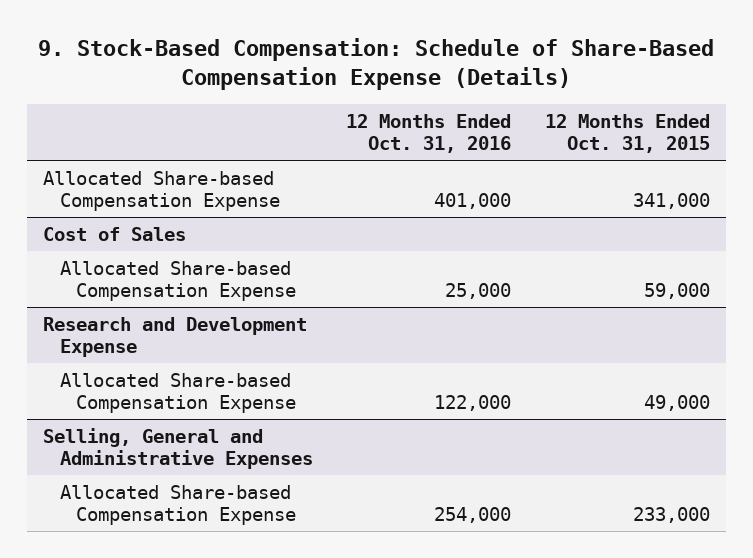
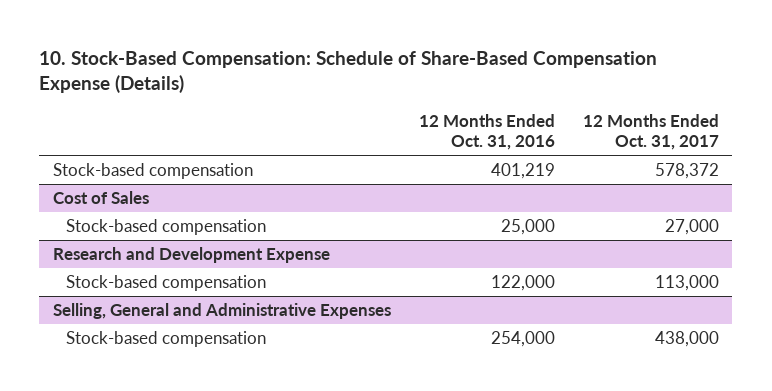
[38,37,715,91] 9. Stock-Based Compensation: Schedule of Share-Based Compensation Expense (Details) -> [39,50,658,94] 10. Stock-Based Compensation: Schedule of Share-Based Compensation Expense (Details)
[544,113,710,154] 12 Months Ended Oct. 31, 2015 -> none
none -> [582,113,719,151] 12 Months Ended Oct. 31, 2017
[43,170,280,212] Allocated Share-based Compensation Expense -> [53,163,254,180] Stock-based compensation
[434,193,512,210] 401,000 -> [490,163,555,180] 401,219
[59,260,297,302] Allocated Share-based Compensation Expense -> [66,219,267,236] Stock-based compensation
[59,372,297,414] Allocated Share-based Compensation Expense -> [66,275,267,292] Stock-based compensation
[59,484,297,526] Allocated Share-based Compensation Expense -> [66,331,267,348] Stock-based compensation

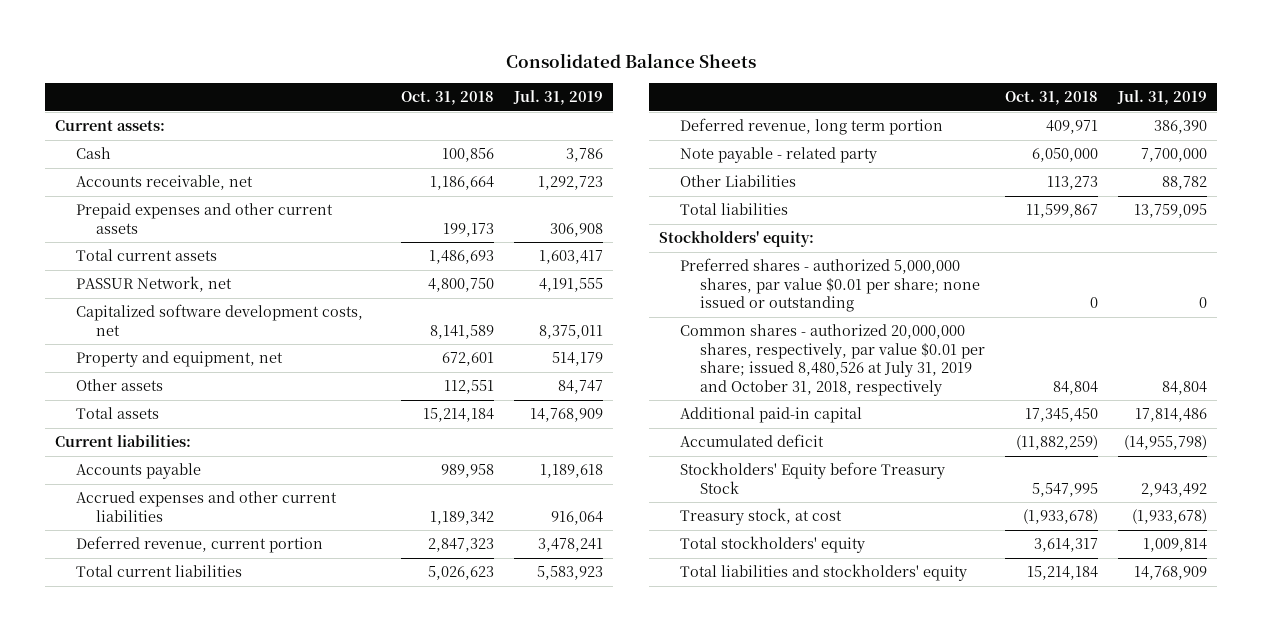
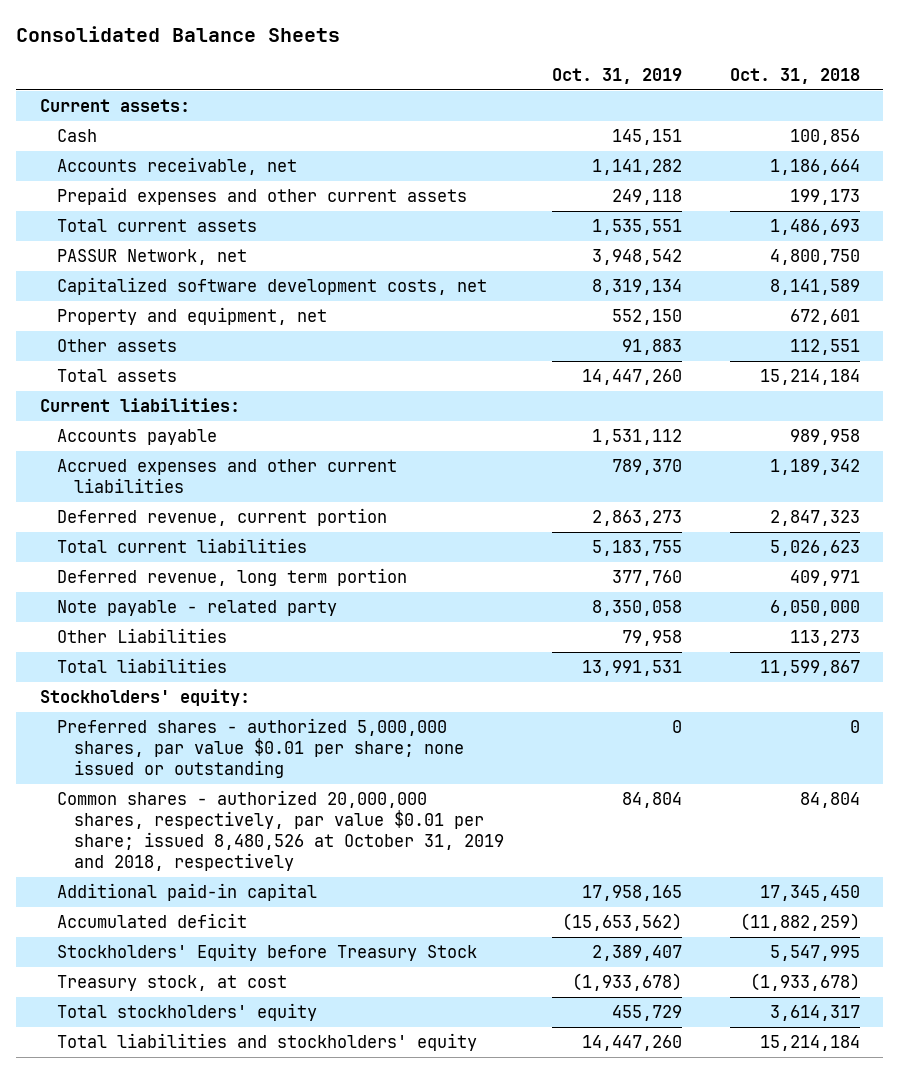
[512,89,603,105] Jul. 31, 2019 -> none
none -> [551,67,682,84] Oct. 31, 2019
[679,324,986,396] Common shares - authorized 20,000,000 shares, respectively, par value $0.01 per share; issued 8,480,526 at July 31, 2019 and October 31, 2018, respectively -> [56,790,504,871] Common shares - authorized 20,000,000 shares, respectively, par value $0.01 per share; issued 8,480,526 at October 31, 2019 and 2018, respectively

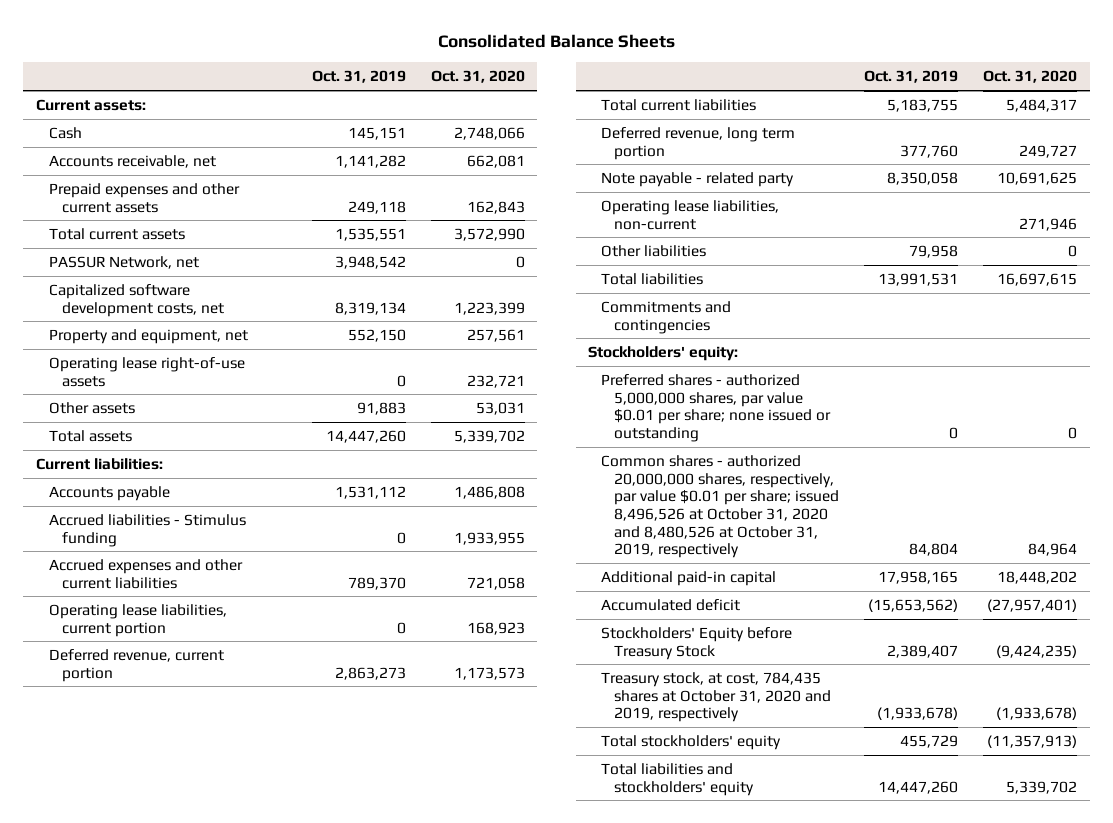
[729,67,860,84] Oct. 31, 2018 -> none
none -> [430,70,525,84] Oct. 31, 2020
none -> [48,356,245,387] Operating lease right-of-use assets
none -> [48,513,246,547] Accrued liabilities - Stimulus funding
none -> [48,603,227,637] Operating lease liabilities, current portion
none -> [601,199,780,230] Operating lease liabilities, non-current
[56,628,227,644] Other Liabilities -> [601,244,707,257] Other liabilities
none -> [601,300,732,334] Commitments and contingencies
[56,790,504,871] Common shares - authorized 20,000,000 shares, respectively, par value $0.01 per share; issued 8,480,526 at October 31, 2019 and 2018, respectively -> [601,454,840,559] Common shares - authorized 20,000,000 shares, respectively, par value $0.01 per share; issued 8,496,526 at October 31, 2020 and 8,480,526 at October 31, 2019, respectively
[56,975,287,992] Treasury stock, at cost -> [601,671,832,723] Treasury stock, at cost, 784,435 shares at October 31, 2020 and 2019, respectively

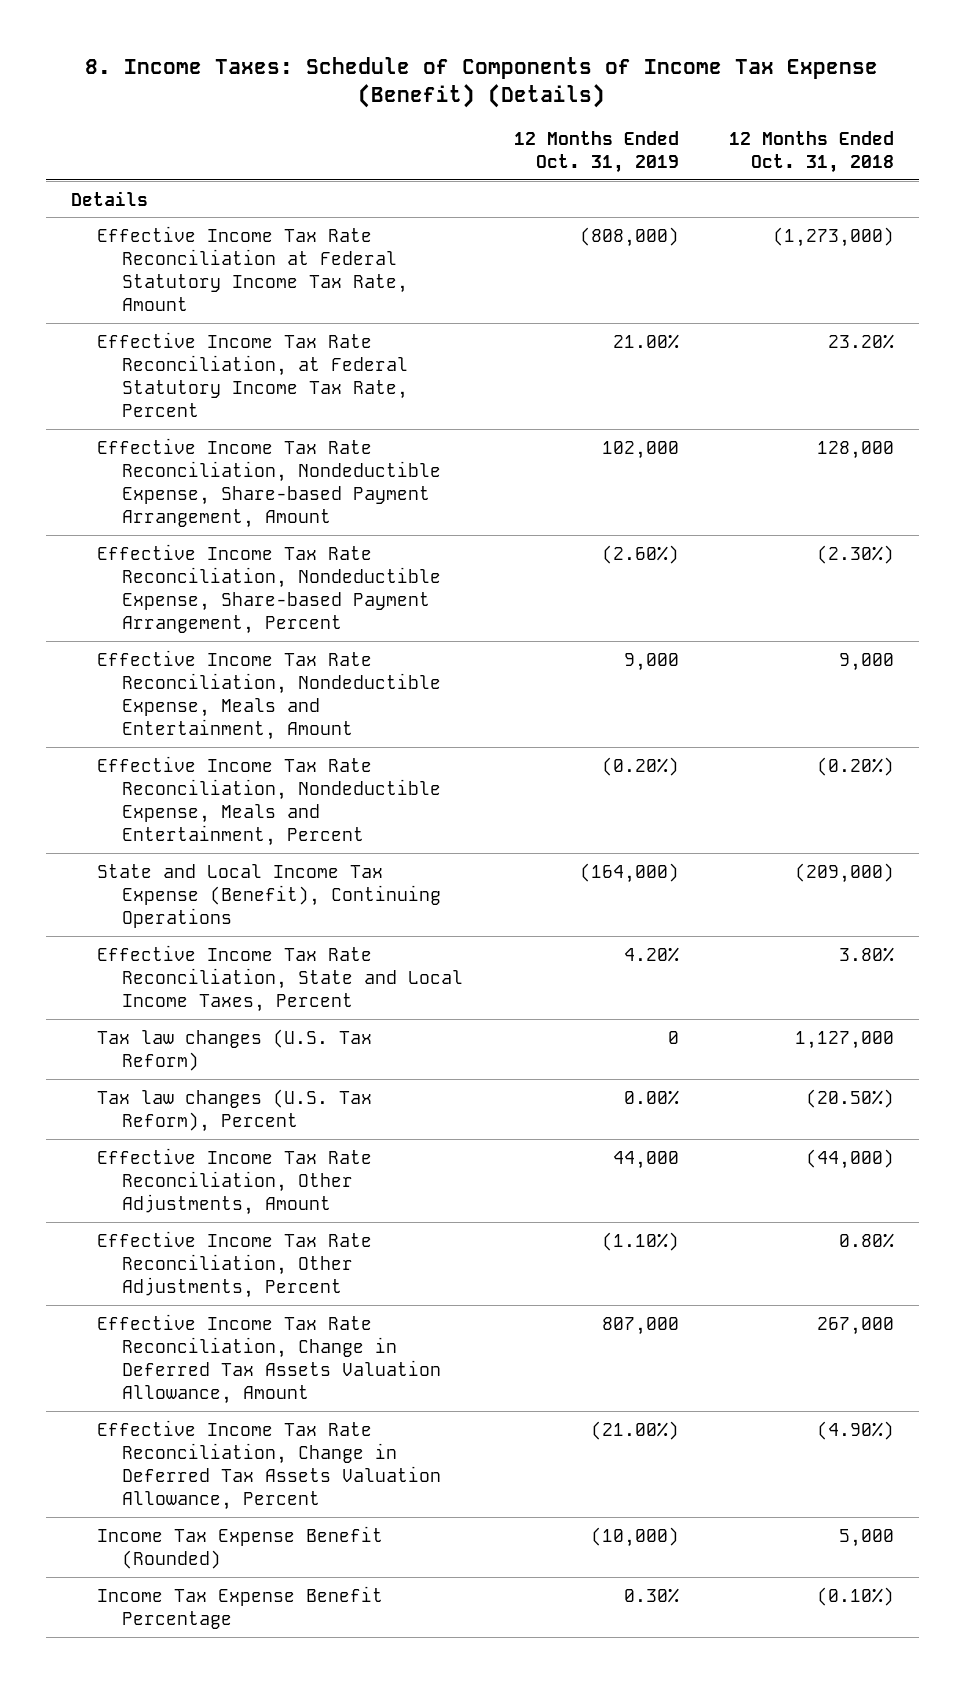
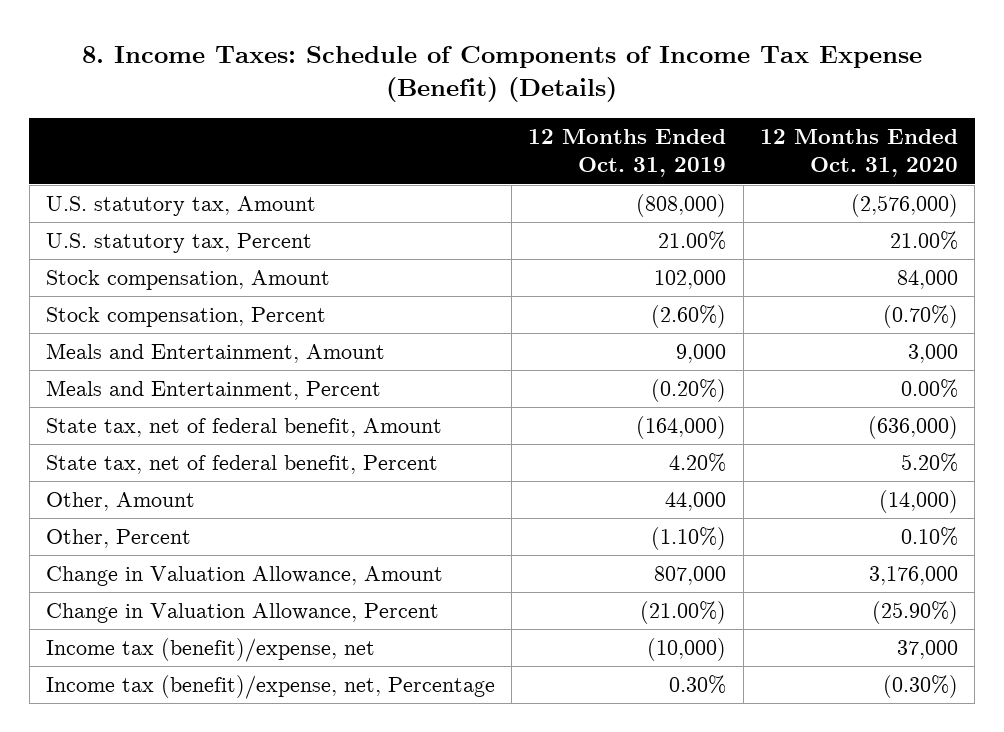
[729,130,895,174] 12 Months Ended Oct. 31, 2018 -> none
none -> [759,129,958,178] 12 Months Ended Oct. 31, 2020
[70,190,148,206] Details -> none
[96,1028,372,1071] Tax law changes (U.S. Tax Reform) -> none
[96,1088,372,1132] Tax law changes (U.S. Tax Reform), Percent -> none
[96,225,409,312] Effective Income Tax Rate Reconciliation at Federal Statutory Income Tax Rate, Amount -> [45,196,316,217] U.S. statutory tax, Amount
[96,331,409,418] Effective Income Tax Rate Reconciliation, at Federal Statutory Income Tax Rate, Percent -> [45,233,312,254] U.S. statutory tax, Percent
[96,437,442,529] Effective Income Tax Rate Reconciliation, Nondeductible Expense, Share-based Payment Arrangement, Amount -> [45,270,330,291] Stock compensation, Amount
[96,543,442,635] Effective Income Tax Rate Reconciliation, Nondeductible Expense, Share-based Payment Arrangement, Percent -> [45,307,326,328] Stock compensation, Percent
[96,649,442,741] Effective Income Tax Rate Reconciliation, Nondeductible Expense, Meals and Entertainment, Amount -> [45,343,385,364] Meals and Entertainment, Amount
[96,755,442,847] Effective Income Tax Rate Reconciliation, Nondeductible Expense, Meals and Entertainment, Percent -> [45,380,381,401] Meals and Entertainment, Percent
[96,863,442,928] State and Local Income Tax Expense (Benefit), Continuing Operations -> [45,418,442,438] State tax, net of federal benefit, Amount
[96,944,464,1012] Effective Income Tax Rate Reconciliation, State and Local Income Taxes, Percent -> [45,455,438,475] State tax, net of federal benefit, Percent
[96,1147,372,1215] Effective Income Tax Rate Reconciliation, Other Adjustments, Amount -> [45,492,195,512] Other, Amount
[96,1230,372,1298] Effective Income Tax Rate Reconciliation, Other Adjustments, Percent -> [45,529,191,549] Other, Percent
[96,1313,442,1405] Effective Income Tax Rate Reconciliation, Change in Deferred Tax Assets Valuation Allowance, Amount -> [45,566,443,587] Change in Valuation Allowance, Amount
[96,1419,442,1511] Effective Income Tax Rate Reconciliation, Change in Deferred Tax Assets Valuation Allowance, Percent -> [45,603,439,624] Change in Valuation Allowance, Percent
[96,1525,383,1569] Income Tax Expense Benefit (Rounded) -> [45,638,375,663] Income tax (benefit)/expense, net
[96,1585,383,1629] Income Tax Expense Benefit Percentage -> [45,675,495,700] Income tax (benefit)/expense, net, Percentage

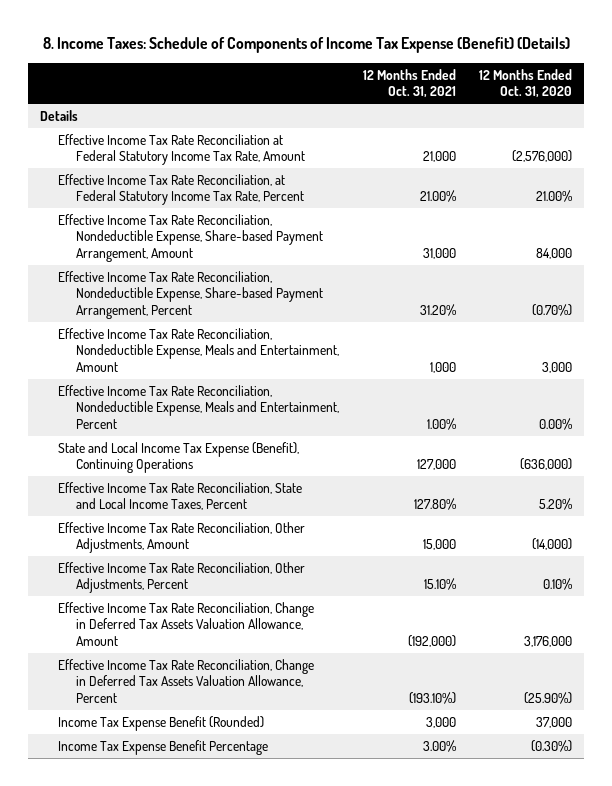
[528,129,727,178] 12 Months Ended Oct. 31, 2019 -> none
none -> [362,68,456,99] 12 Months Ended Oct. 31, 2021
none -> [39,109,78,121] Details
[45,196,316,217] U.S. statutory tax, Amount -> [58,133,306,166] Effective Income Tax Rate Reconciliation at Federal Statutory Income Tax Rate, Amount
[45,233,312,254] U.S. statutory tax, Percent -> [58,173,305,206] Effective Income Tax Rate Reconciliation, at Federal Statutory Income Tax Rate, Percent
[45,270,330,291] Stock compensation, Amount -> [58,213,324,263] Effective Income Tax Rate Reconciliation, Nondeductible Expense, Share-based Payment Arrangement, Amount
[45,307,326,328] Stock compensation, Percent -> [58,270,324,320] Effective Income Tax Rate Reconciliation, Nondeductible Expense, Share-based Payment Arrangement, Percent
[45,343,385,364] Meals and Entertainment, Amount -> [58,327,340,373] Effective Income Tax Rate Reconciliation, Nondeductible Expense, Meals and Entertainment, Amount
[45,380,381,401] Meals and Entertainment, Percent -> [58,384,340,430] Effective Income Tax Rate Reconciliation, Nondeductible Expense, Meals and Entertainment, Percent
[45,418,442,438] State tax, net of federal benefit, Amount -> [58,441,300,474] State and Local Income Tax Expense (Benefit), Continuing Operations
[45,455,438,475] State tax, net of federal benefit, Percent -> [58,481,303,511] Effective Income Tax Rate Reconciliation, State and Local Income Taxes, Percent
[45,492,195,512] Other, Amount -> [58,521,306,554] Effective Income Tax Rate Reconciliation, Other Adjustments, Amount
[45,529,191,549] Other, Percent -> [58,561,306,594] Effective Income Tax Rate Reconciliation, Other Adjustments, Percent
[45,566,443,587] Change in Valuation Allowance, Amount -> [58,601,315,647] Effective Income Tax Rate Reconciliation, Change in Deferred Tax Assets Valuation Allowance, Amount
[45,603,439,624] Change in Valuation Allowance, Percent -> [58,658,315,704] Effective Income Tax Rate Reconciliation, Change in Deferred Tax Assets Valuation Allowance, Percent
[45,638,375,663] Income tax (benefit)/expense, net -> [58,715,265,731] Income Tax Expense Benefit (Rounded)
[45,675,495,700] Income tax (benefit)/expense, net, Percentage -> [58,739,269,755] Income Tax Expense Benefit Percentage

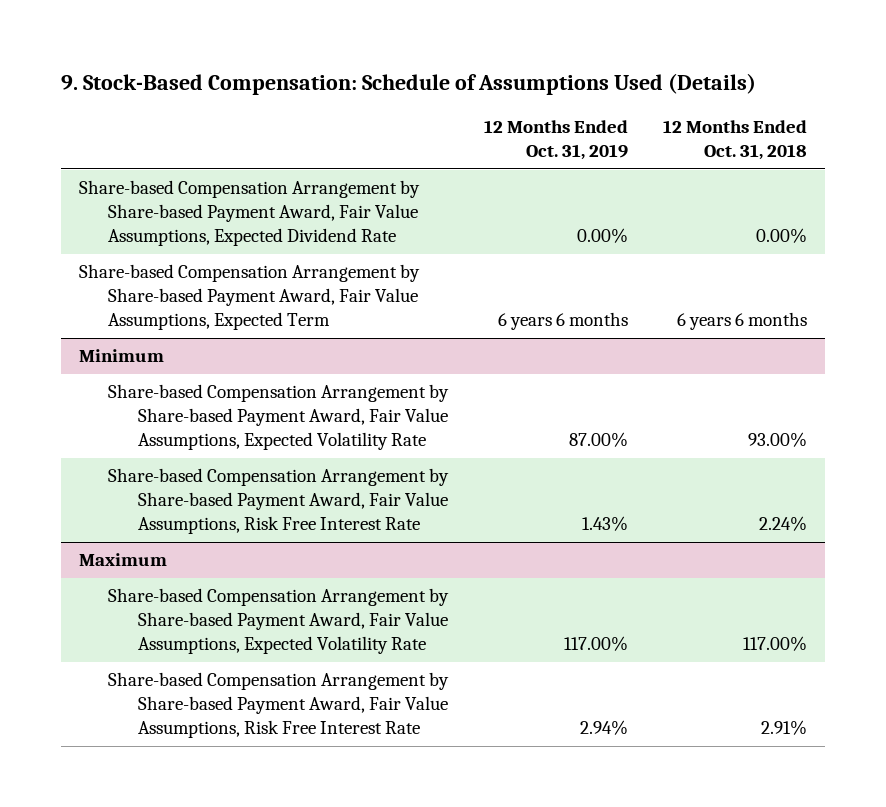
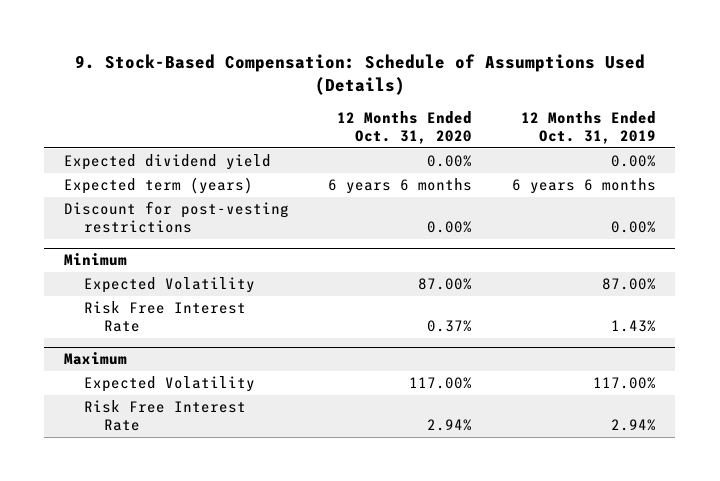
[663,120,808,161] 12 Months Ended Oct. 31, 2018 -> none
none -> [337,110,473,144] 12 Months Ended Oct. 31, 2020
[79,180,421,247] Share-based Compensation Arrangement by Share-based Payment Award, Fair Value Assumptions, Expected Dividend Rate -> [64,154,272,171] Expected dividend yield
[79,264,421,331] Share-based Compensation Arrangement by Share-based Payment Award, Fair Value Assumptions, Expected Term -> [64,177,254,195] Expected term (years)
none -> [64,201,290,234] Discount for post-vesting restrictions
[108,384,450,451] Share-based Compensation Arrangement by Share-based Payment Award, Fair Value Assumptions, Expected Volatility Rate -> [83,277,255,294] Expected Volatility
[108,468,450,535] Share-based Compensation Arrangement by Share-based Payment Award, Fair Value Assumptions, Risk Free Interest Rate -> [83,301,246,333] Risk Free Interest Rate
[108,588,450,655] Share-based Compensation Arrangement by Share-based Payment Award, Fair Value Assumptions, Expected Volatility Rate -> [83,376,255,393] Expected Volatility
[108,672,450,739] Share-based Compensation Arrangement by Share-based Payment Award, Fair Value Assumptions, Risk Free Interest Rate -> [83,400,246,432] Risk Free Interest Rate

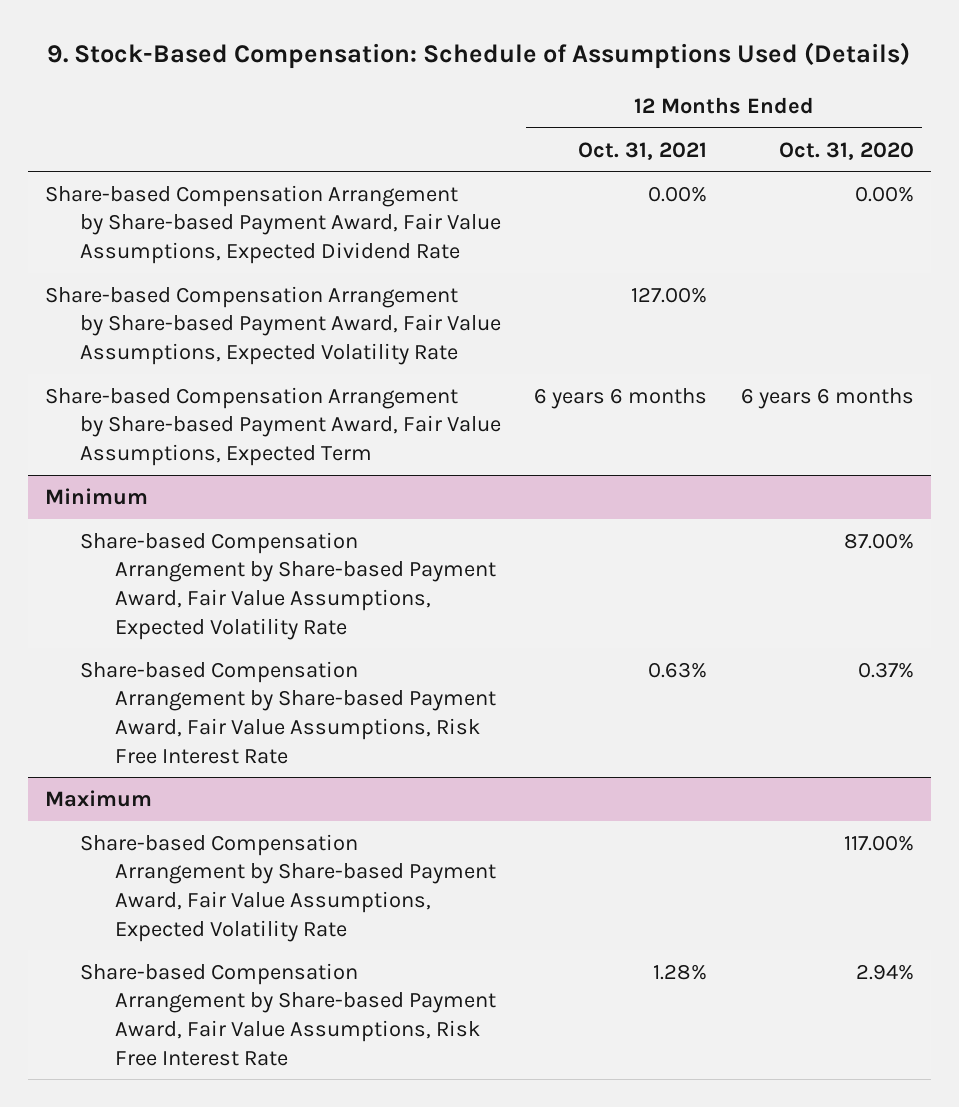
[520,110,656,144] 12 Months Ended Oct. 31, 2019 -> none
none -> [578,141,708,160] Oct. 31, 2021
[64,201,290,234] Discount for post-vesting restrictions -> none
[64,154,272,171] Expected dividend yield -> [44,184,501,264] Share-based Compensation Arrangement by Share-based Payment Award, Fair Value Assumptions, Expected Dividend Rate
none -> [44,285,501,365] Share-based Compensation Arrangement by Share-based Payment Award, Fair Value Assumptions, Expected Volatility Rate
[64,177,254,195] Expected term (years) -> [44,386,501,466] Share-based Compensation Arrangement by Share-based Payment Award, Fair Value Assumptions, Expected Term
[83,277,255,294] Expected Volatility -> [79,531,496,640] Share-based Compensation Arrangement by Share-based Payment Award, Fair Value Assumptions, Expected Volatility Rate
[83,301,246,333] Risk Free Interest Rate -> [79,660,496,764] Share-based Compensation Arrangement by Share-based Payment Award, Fair Value Assumptions, Risk Free Interest Rate
[83,376,255,393] Expected Volatility -> [79,833,496,942] Share-based Compensation Arrangement by Share-based Payment Award, Fair Value Assumptions, Expected Volatility Rate
[83,400,246,432] Risk Free Interest Rate -> [79,962,496,1066] Share-based Compensation Arrangement by Share-based Payment Award, Fair Value Assumptions, Risk Free Interest Rate

